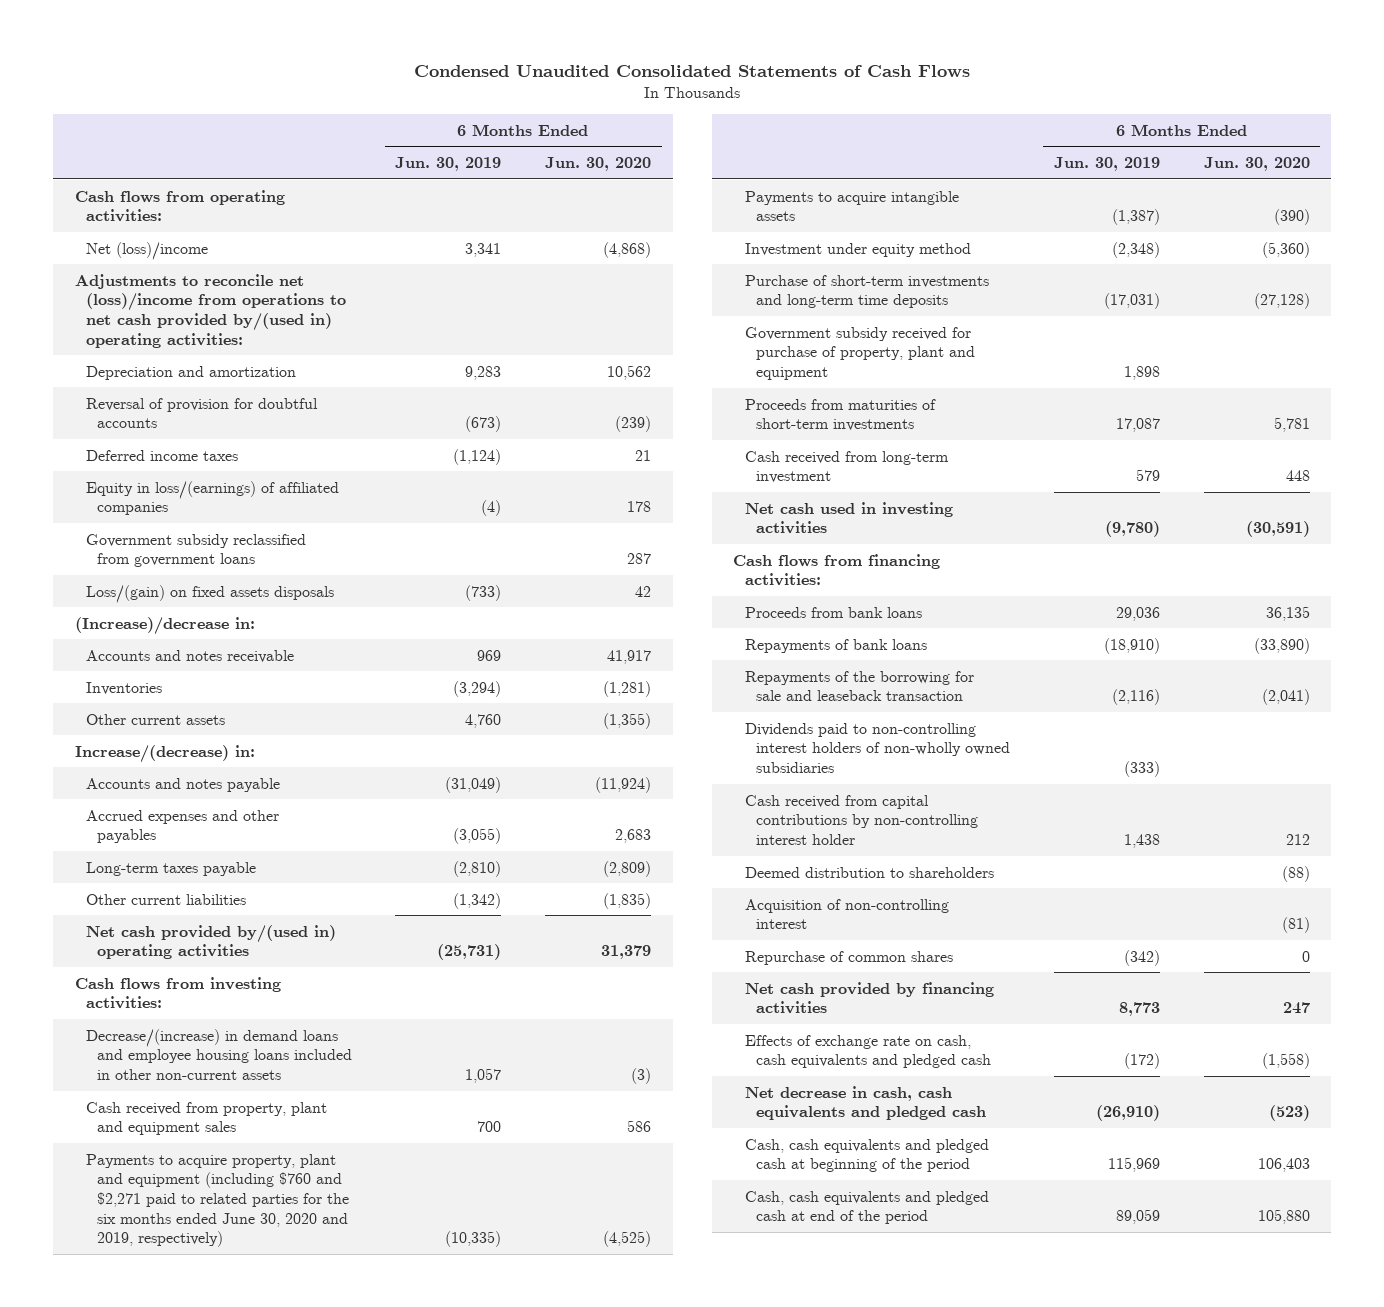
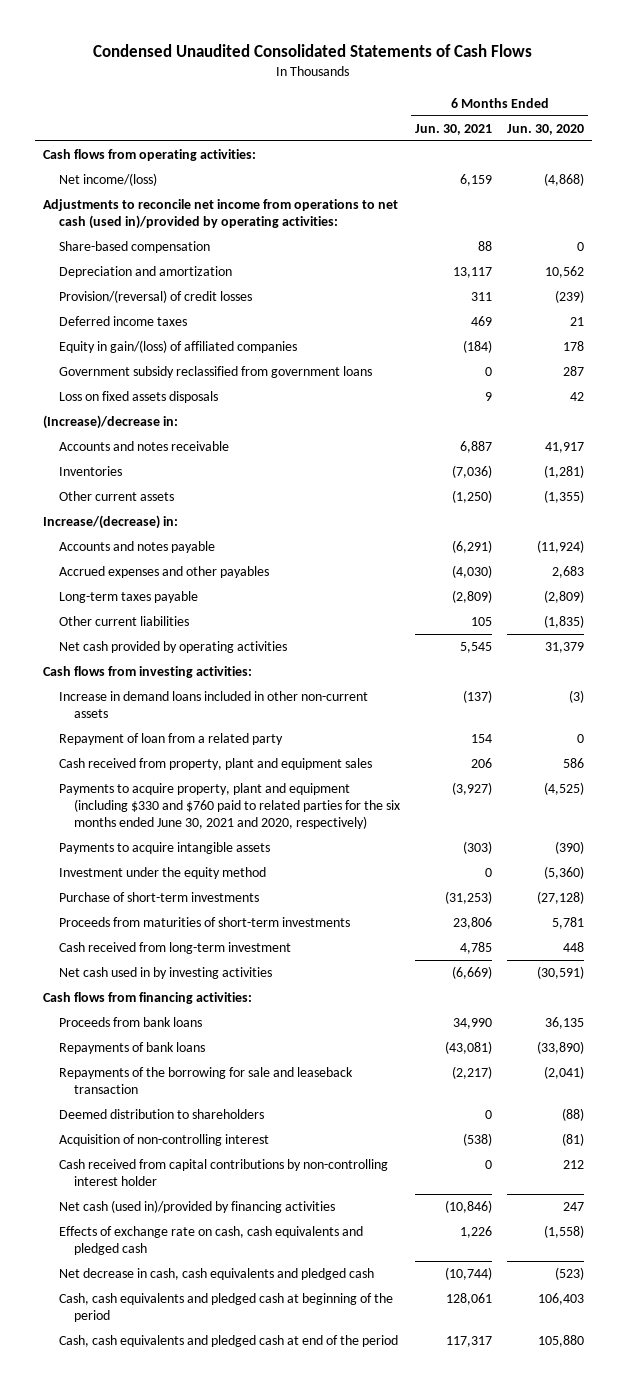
[395,156,502,171] Jun. 30, 2019 -> none
none -> [415,123,493,135] Jun. 30, 2021
[85,241,208,260] Net (loss)/income -> [58,173,157,187] Net income/(loss)
[74,273,346,348] Adjustments to reconcile net (loss)/income from operations to net cash provided by/(used in) operating activities: -> [42,199,398,230] Adjustments to reconcile net income from operations to net cash (used in)/provided by operating activities:
none -> [58,241,210,254] Share-based compensation
[85,397,318,429] Reversal of provision for doubtful accounts -> [58,290,252,304] Provision/(reversal) of credit losses
[85,480,339,516] Equity in loss/(earnings) of affiliated companies -> [58,340,297,354] Equity in gain/(loss) of affiliated companies
[85,584,334,603] Loss/(gain) on fixed assets disposals -> [58,391,218,404] Loss on fixed assets disposals
[85,924,336,960] Net cash provided by/(used in) operating activities -> [58,641,287,654] Net cash provided by operating activities
[85,1028,352,1080] Decrease/(increase) in demand loans and employee housing loans included in other non-current assets -> [58,691,368,719] Increase in demand loans included in other non-current assets
none -> [58,733,283,746] Repayment of loan from a related party
[85,1153,349,1248] Payments to acquire property, plant and equipment (including $760 and $2,271 paid to related parties for the six months ended June 30, 2020 and 2019, respectively) -> [58,783,401,830] Payments to acquire property, plant and equipment (including $330 and $760 paid to related parties for the six months ended June 30, 2021 and 2020, respectively)
[744,326,975,380] Government subsidy received for purchase of property, plant and equipment -> none
[744,242,971,257] Investment under equity method -> [58,867,266,880] Investment under the equity method
[744,274,989,309] Purchase of short-term investments and long-term time deposits -> [58,892,259,903] Purchase of short-term investments
[744,501,953,535] Net cash used in investing activities -> [58,967,272,980] Net cash used in by investing activities
[744,722,1010,773] Dividends paid to non-controlling interest holders of non-wholly owned subsidiaries -> none
[744,950,953,965] Repurchase of common shares -> none
[744,794,978,845] Cash received from capital contributions by non-controlling interest holder -> [58,1159,388,1187] Cash received from capital contributions by non-controlling interest holder
[744,981,994,1015] Net cash provided by financing activities -> [58,1200,335,1214] Net cash (used in)/provided by financing activities

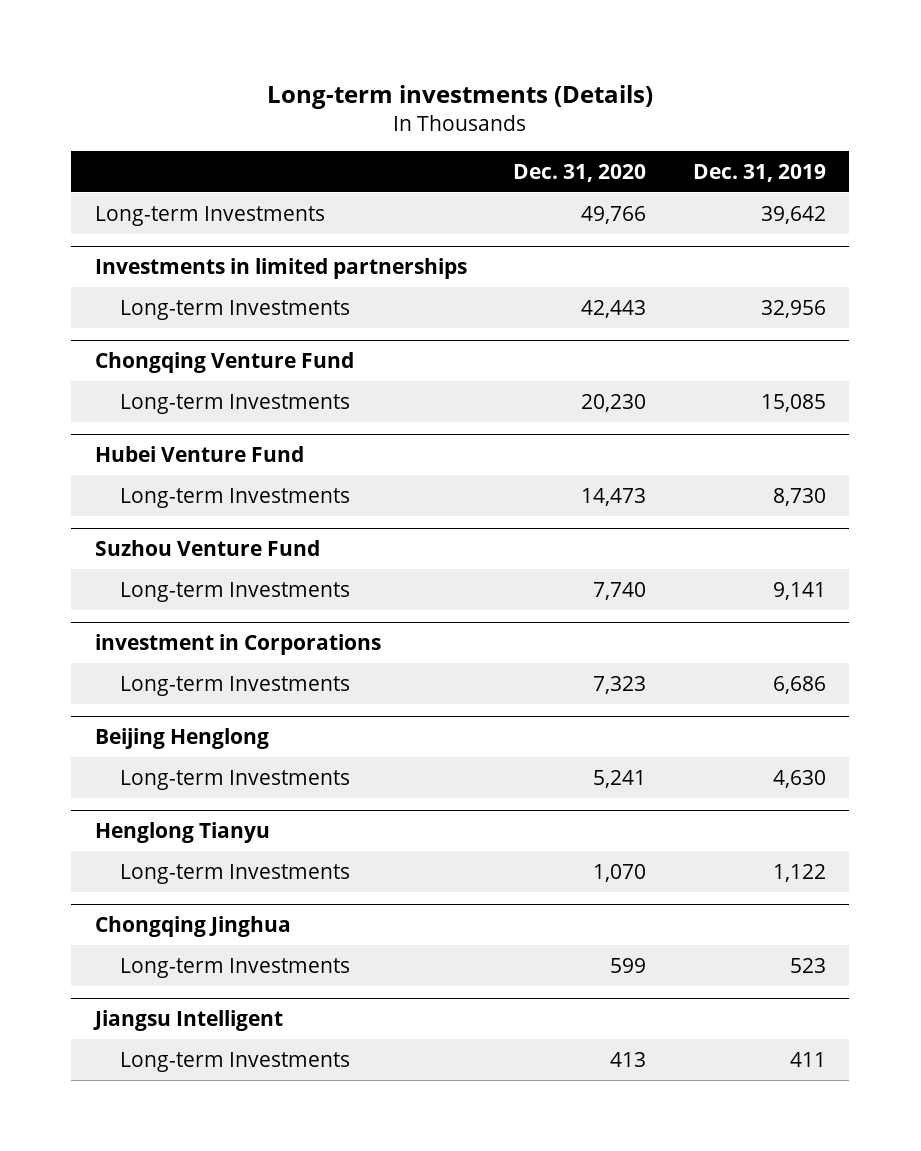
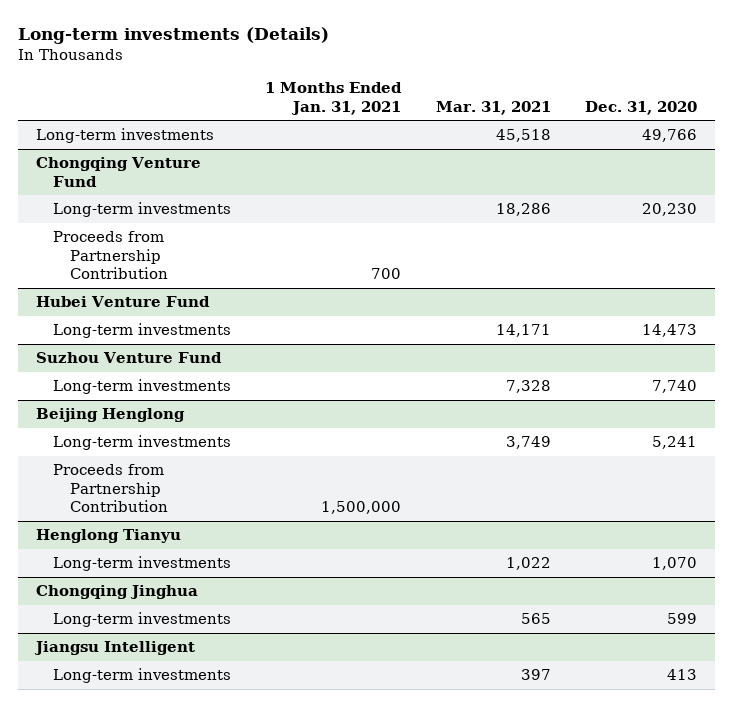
[693,163,827,182] Dec. 31, 2019 -> none
none -> [265,82,403,115] 1 Months Ended Jan. 31, 2021
none -> [435,100,551,115] Mar. 31, 2021
[94,257,467,279] Investments in limited partnerships -> none
[119,299,350,320] Long-term Investments -> none
[94,205,325,226] Long-term Investments -> [35,128,214,144] Long-term investments
[119,393,350,414] Long-term Investments -> [52,202,231,218] Long-term investments
none -> [52,231,168,279] Proceeds from Partnership Contribution
[119,487,350,508] Long-term Investments -> [52,323,231,339] Long-term investments
[94,633,381,655] investment in Corporations -> none
[119,675,350,696] Long-term Investments -> none
[119,581,350,602] Long-term Investments -> [52,379,231,395] Long-term investments
[119,769,350,790] Long-term Investments -> [52,435,231,451] Long-term investments
none -> [52,464,168,512] Proceeds from Partnership Contribution
[119,863,350,884] Long-term Investments -> [52,556,231,572] Long-term investments
[119,957,350,978] Long-term Investments -> [52,612,231,628] Long-term investments
[119,1051,350,1072] Long-term Investments -> [52,668,231,684] Long-term investments

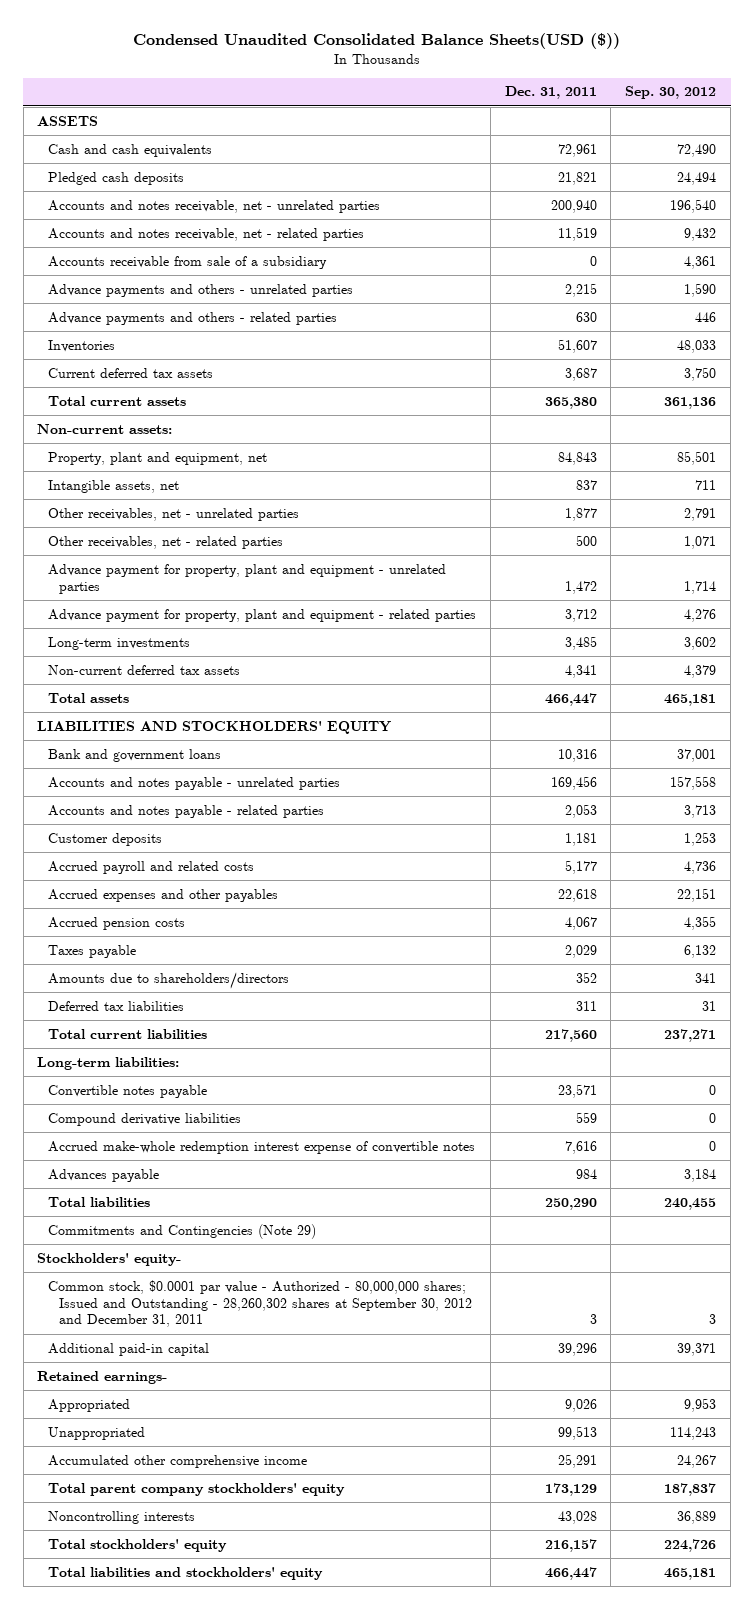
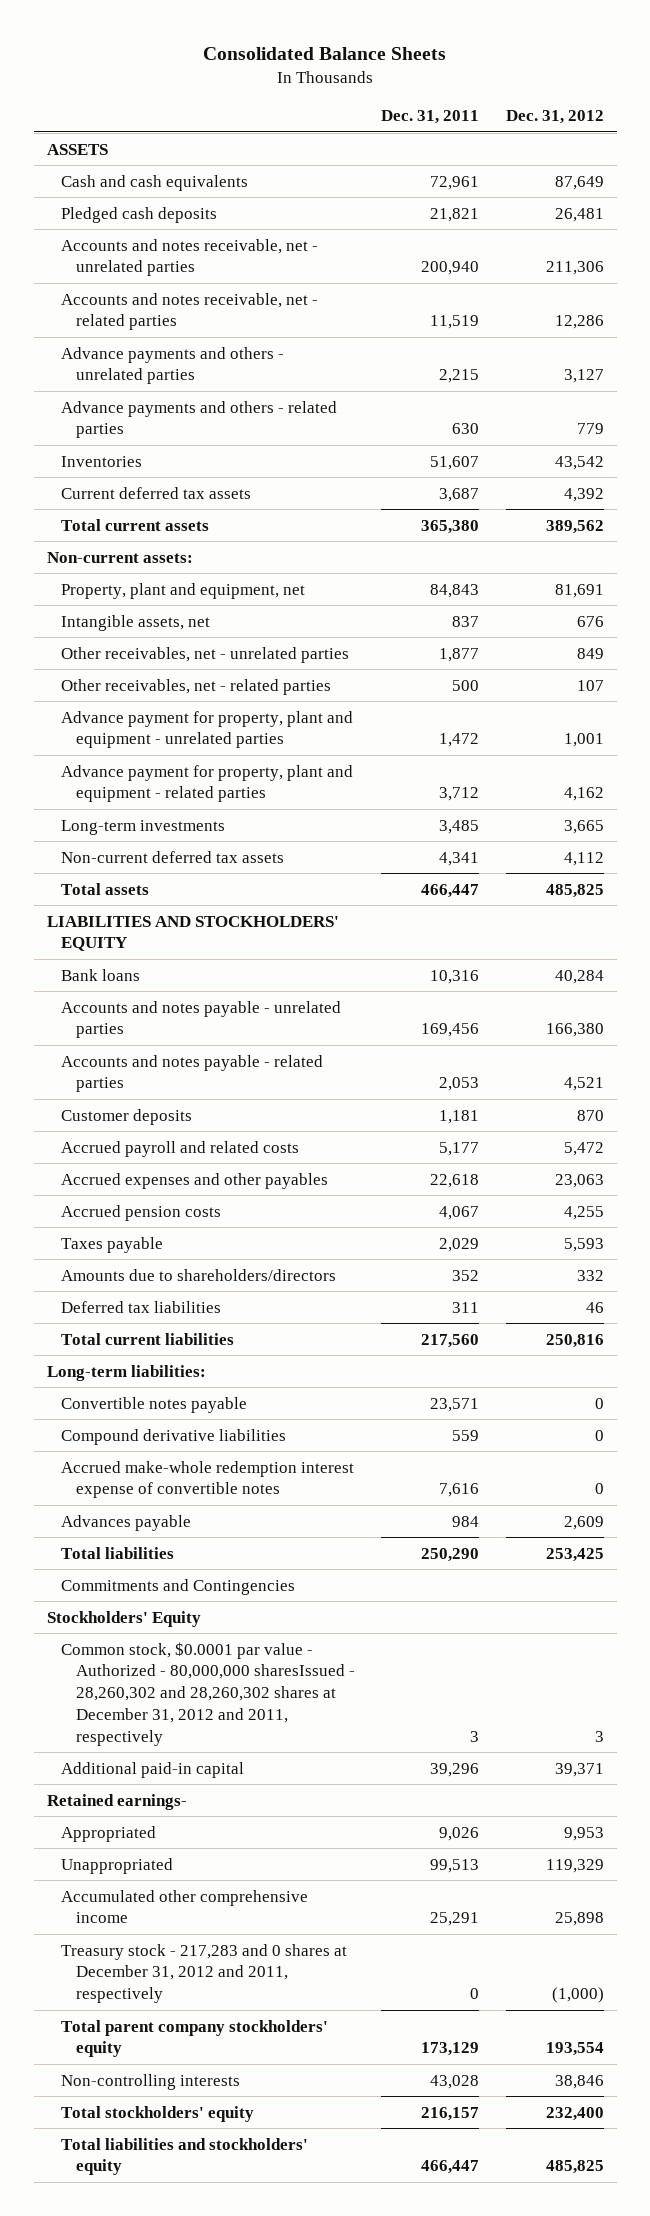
[132,32,620,49] Condensed Unaudited Consolidated Balance Sheets(USD ($)) -> [203,46,447,60] Consolidated Balance Sheets
[625,86,717,100] Sep. 30, 2012 -> none
none -> [505,110,604,125] Dec. 31, 2012
[47,255,327,269] Accounts receivable from sale of a subsidiary -> none
[47,748,221,762] Bank and government loans -> [61,968,141,981] Bank loans
[47,1223,316,1239] Commitments and Contingencies (Note 29) -> [61,1578,296,1595] Commitments and Contingencies
[37,1252,182,1266] Stockholders' equity- -> [46,1610,201,1627] Stockholders' Equity
[47,1279,472,1328] Common stock, $0.0001 par value - Authorized - 80,000,000 shares; Issued and Outstanding - 28,260,302 shares at September 30, 2012 and December 31, 2011 -> [61,1641,355,1746] Common stock, $0.0001 par value - Authorized - 80,000,000 sharesIssued - 28,260,302 and 28,260,302 shares at December 31, 2012 and 2011, respectively
none -> [61,1943,348,2004] Treasury stock - 217,283 and 0 shares at December 31, 2012 and 2011, respectively
[47,1510,195,1524] Noncontrolling interests -> [61,2073,241,2090] Non-controlling interests

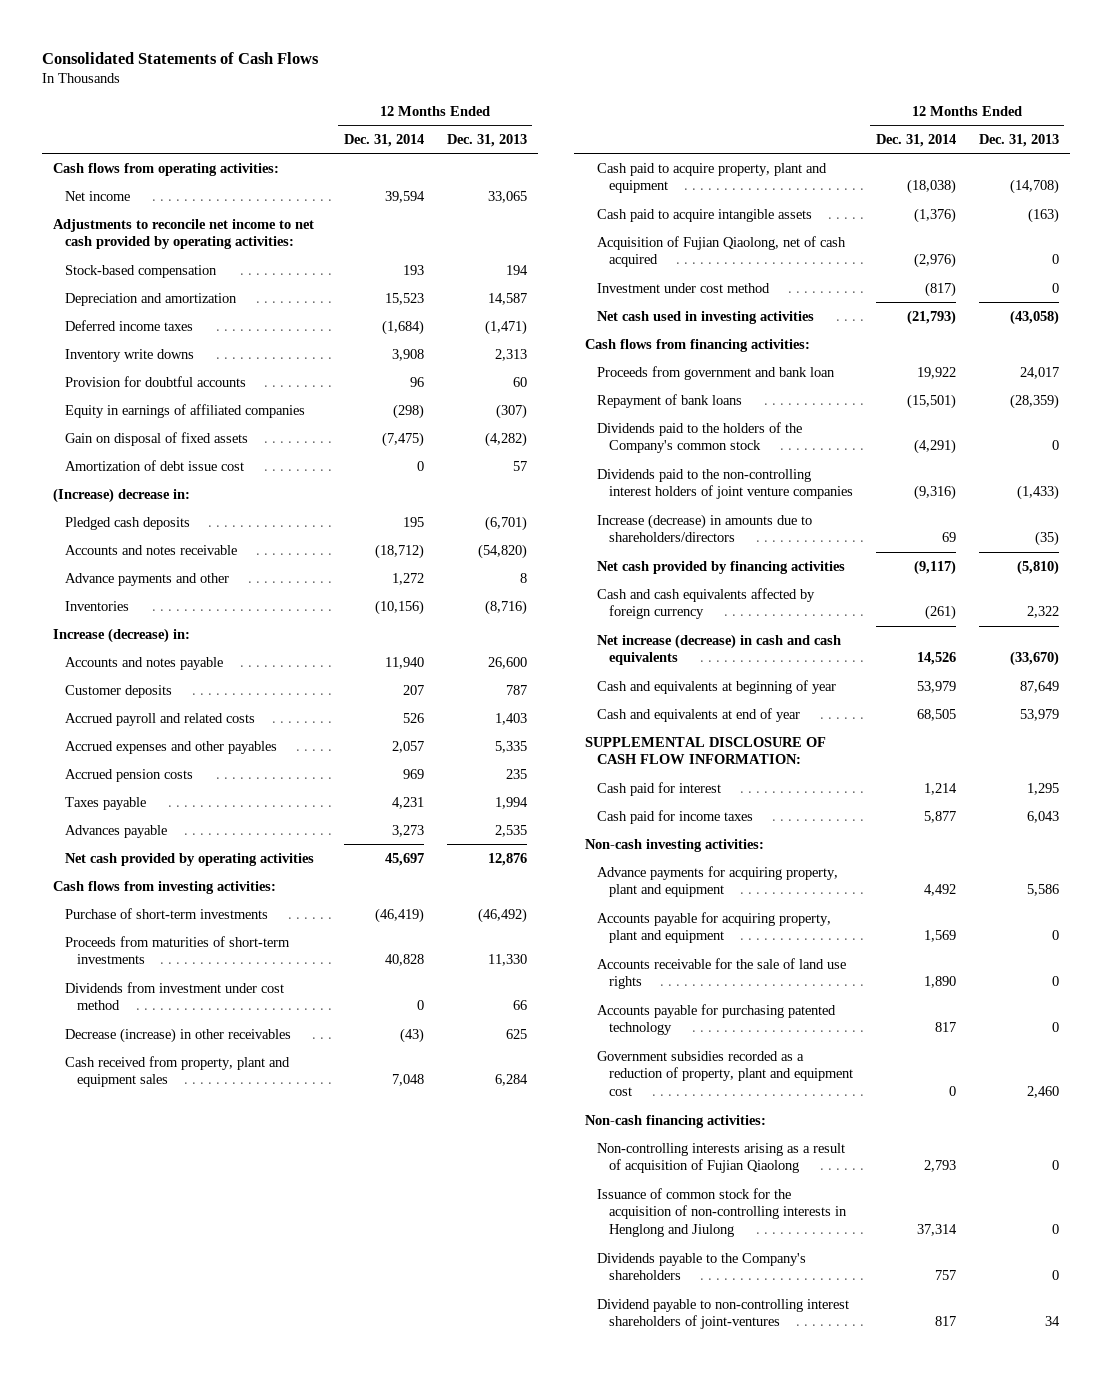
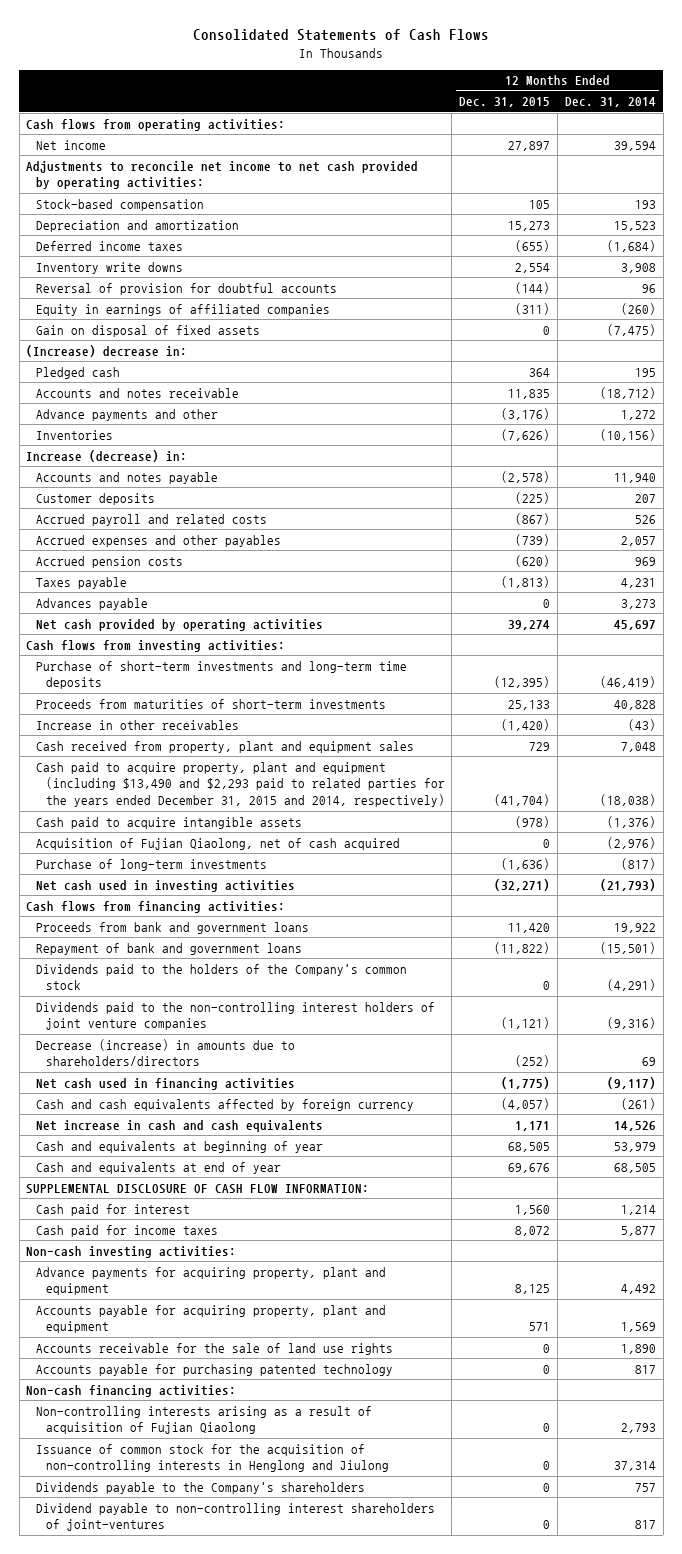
[446,133,527,147] Dec. 31, 2013 -> none
none -> [459,97,551,108] Dec. 31, 2015
[65,375,247,387] Provision for doubtful accounts -> [36,282,338,295] Reversal of provision for doubtful accounts
[392,403,424,419] (298) -> [620,302,656,315] (260)
[65,459,245,471] Amortization of debt issue cost -> none
[65,516,191,530] Pledged cash deposits -> [36,366,121,379] Pledged cash
[65,907,269,919] Purchase of short-term investments -> [36,660,408,690] Purchase of short-term investments and long-term time deposits
[65,981,285,1011] Dividends from investment under cost method -> none
[65,1027,292,1043] Decrease (increase) in other receivables -> [36,719,240,730] Increase in other receivables
[597,162,828,194] Cash paid to acquire property, plant and equipment -> [36,761,445,808] Cash paid to acquire property, plant and equipment (including $13,490 and $2,293 paid to related parties for the years ended December 31, 2015 and 2014, respectively)
[597,282,771,293] Investment under cost method -> [36,858,268,871] Purchase of long-term investments
[597,365,836,380] Proceeds from government and bank loan -> [36,921,310,934] Proceeds from bank and government loans
[597,393,743,408] Repayment of bank loans -> [36,942,303,955] Repayment of bank and government loans
[597,513,813,543] Increase (decrease) in amounts due to shareholders/directors -> [36,1038,296,1067] Decrease (increase) in amounts due to shareholders/directors
[597,560,846,574] Net cash provided by financing activities -> [36,1077,296,1090] Net cash used in financing activities
[597,633,842,666] Net increase (decrease) in cash and cash equivalents -> [36,1119,324,1132] Net increase in cash and cash equivalents
[597,1050,853,1097] Government subsidies recorded as a reduction of property, plant and equipment cost -> none

